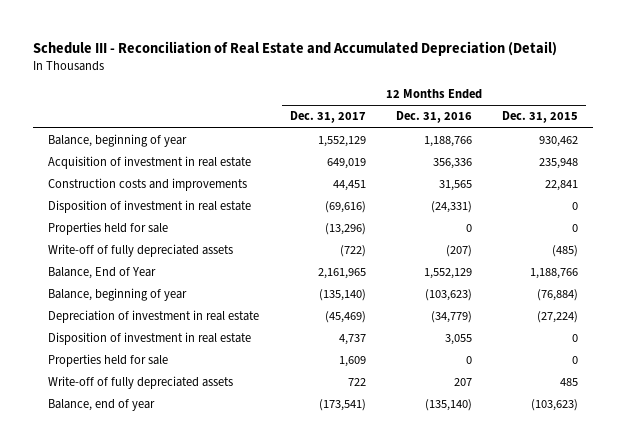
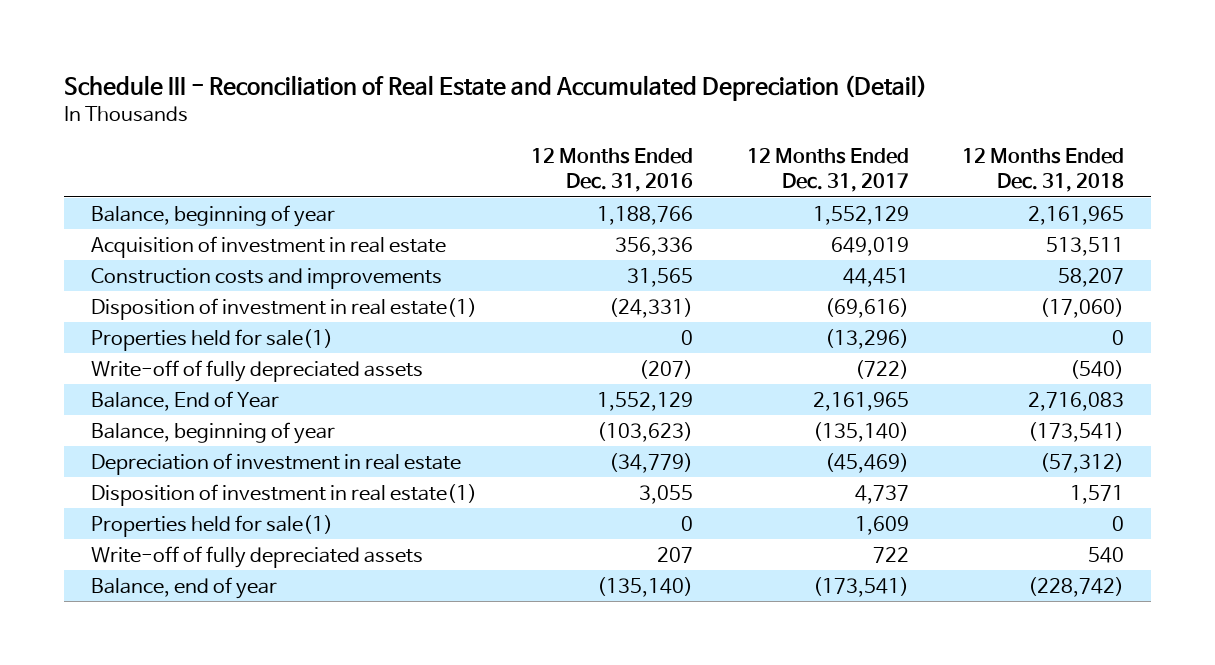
[502,111,579,124] Dec. 31, 2015 -> none
none -> [962,147,1125,193] 12 Months Ended Dec. 31, 2018
[48,200,252,214] Disposition of investment in real estate -> [91,297,478,320] Disposition of investment in real estate(1)
[48,222,169,236] Properties held for sale -> [91,328,334,351] Properties held for sale(1)
[48,332,252,346] Disposition of investment in real estate -> [91,483,478,506] Disposition of investment in real estate(1)
[48,354,169,368] Properties held for sale -> [91,514,334,537] Properties held for sale(1)

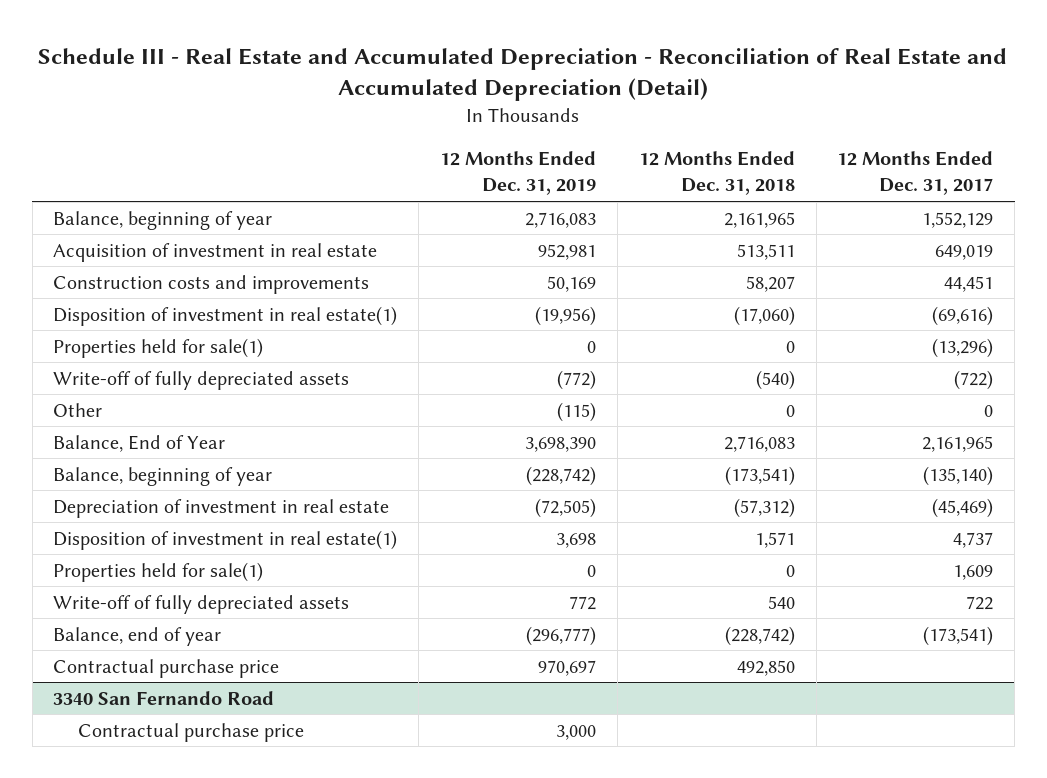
[64,75,928,102] Schedule III - Reconciliation of Real Estate and Accumulated Depreciation (Detail) -> [38,47,1008,101] Schedule III - Real Estate and Accumulated Depreciation - Reconciliation of Real Estate and Accumulated Depreciation (Detail)
[530,147,693,193] 12 Months Ended Dec. 31, 2016 -> none
none -> [440,151,597,196] 12 Months Ended Dec. 31, 2019
none -> [53,402,103,417] Other
none -> [53,658,280,678] Contractual purchase price
none -> [53,690,275,705] 3340 San Fernando Road
none -> [78,722,305,742] Contractual purchase price

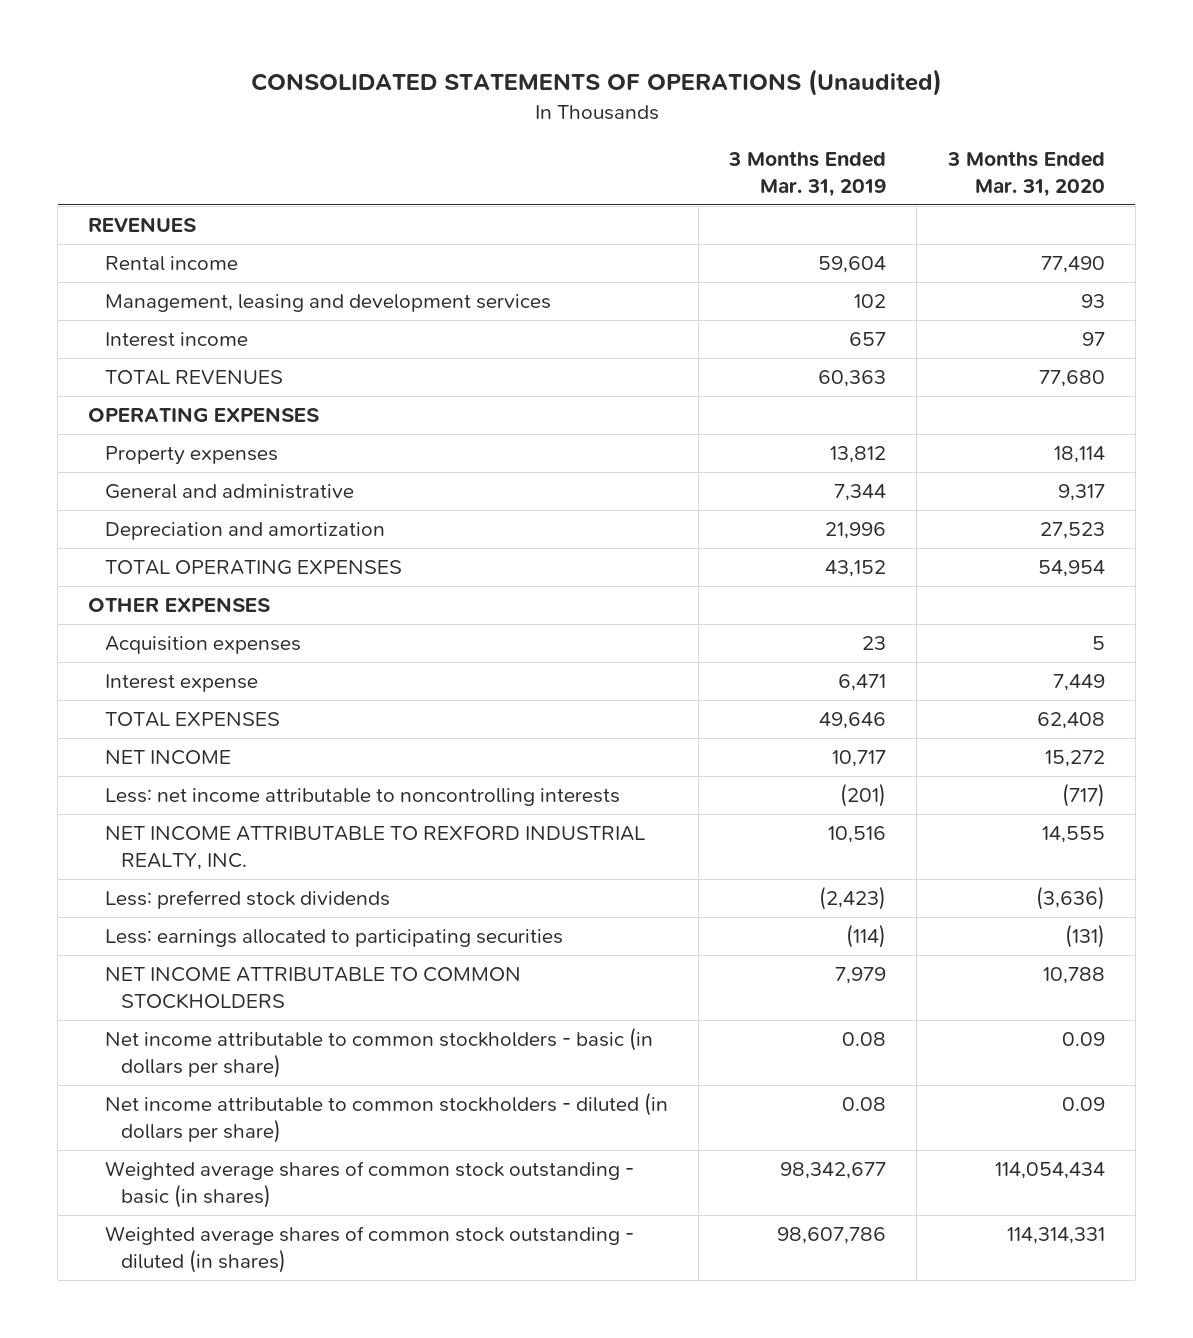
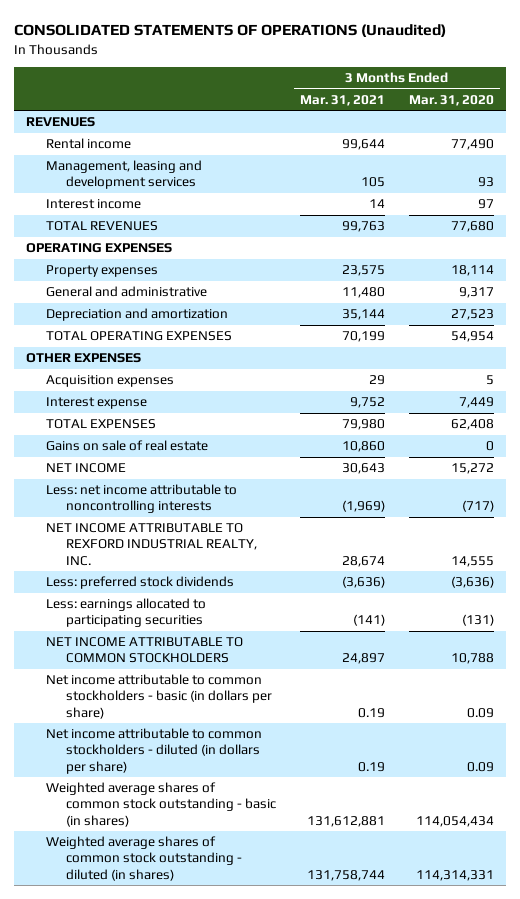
[728,151,887,197] 3 Months Ended Mar. 31, 2019 -> none
none -> [300,95,386,107] Mar. 31, 2021
none -> [46,440,209,452] Gains on sale of real estate

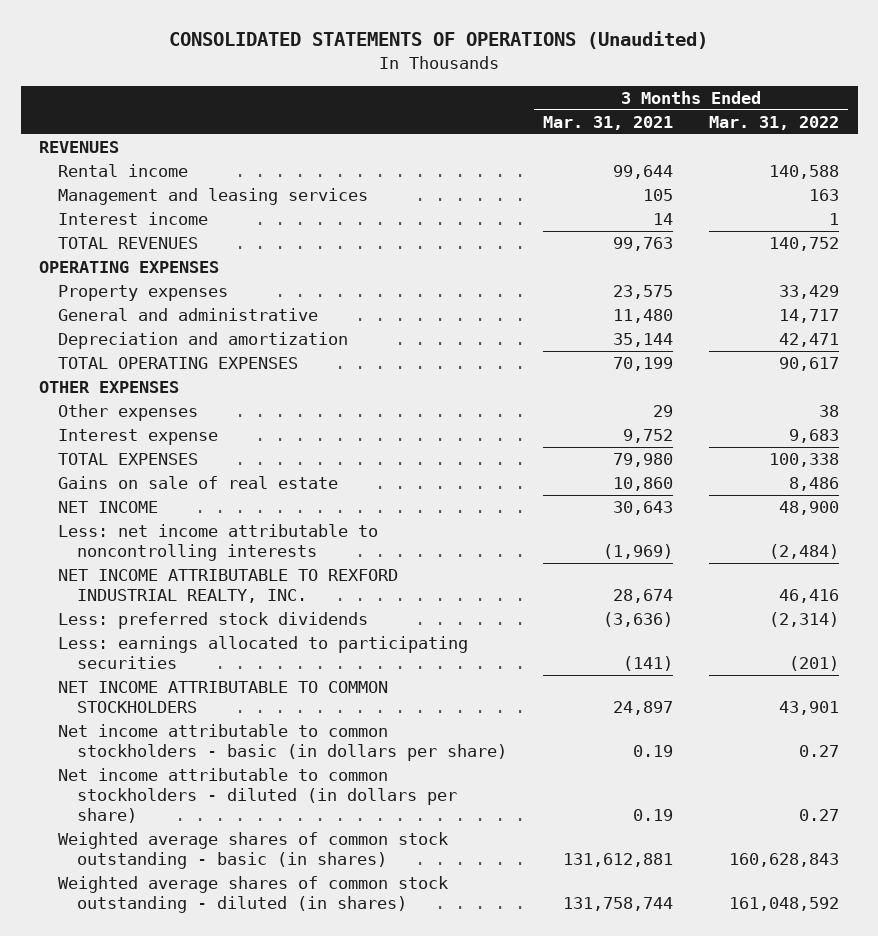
[409,95,495,107] Mar. 31, 2020 -> none
none -> [709,115,840,130] Mar. 31, 2022
[46,160,203,190] Management, leasing and development services -> [57,188,368,206] Management and leasing services
[46,375,175,388] Acquisition expenses -> none
none -> [57,404,198,422] Other expenses

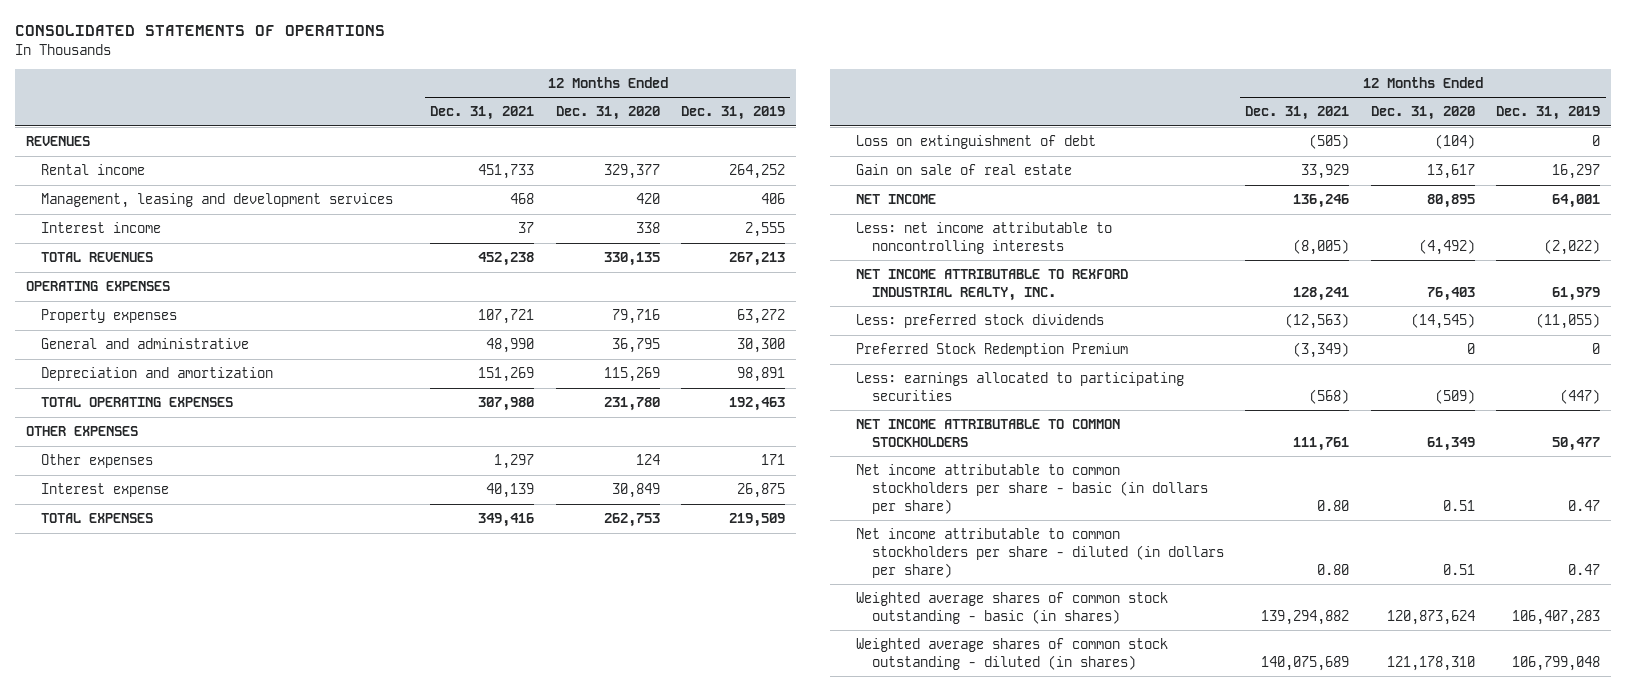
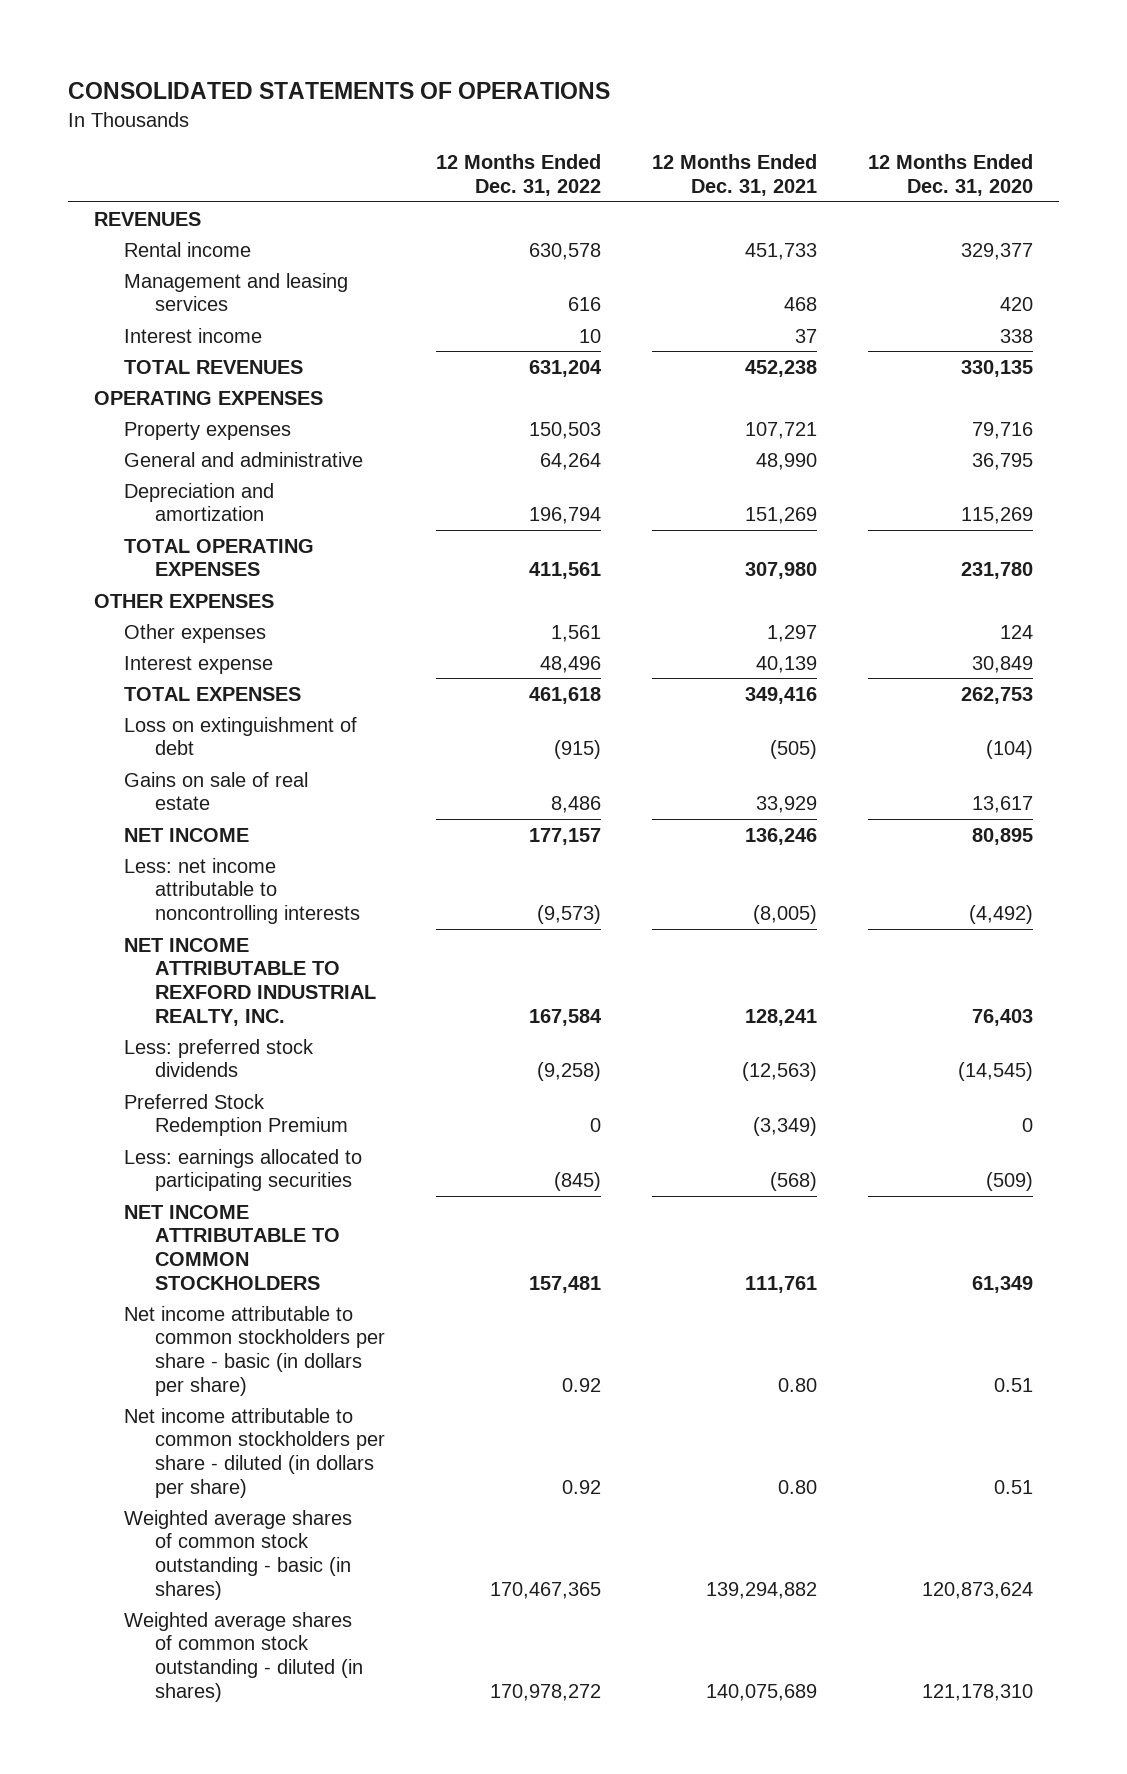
[681,106,786,121] Dec. 31, 2019 -> none
none -> [435,154,601,197] 12 Months Ended Dec. 31, 2022
[41,193,394,209] Management, leasing and development services -> [124,272,349,312] Management and leasing services
[856,164,1073,176] Gain on sale of real estate -> [124,771,309,811] Gains on sale of real estate

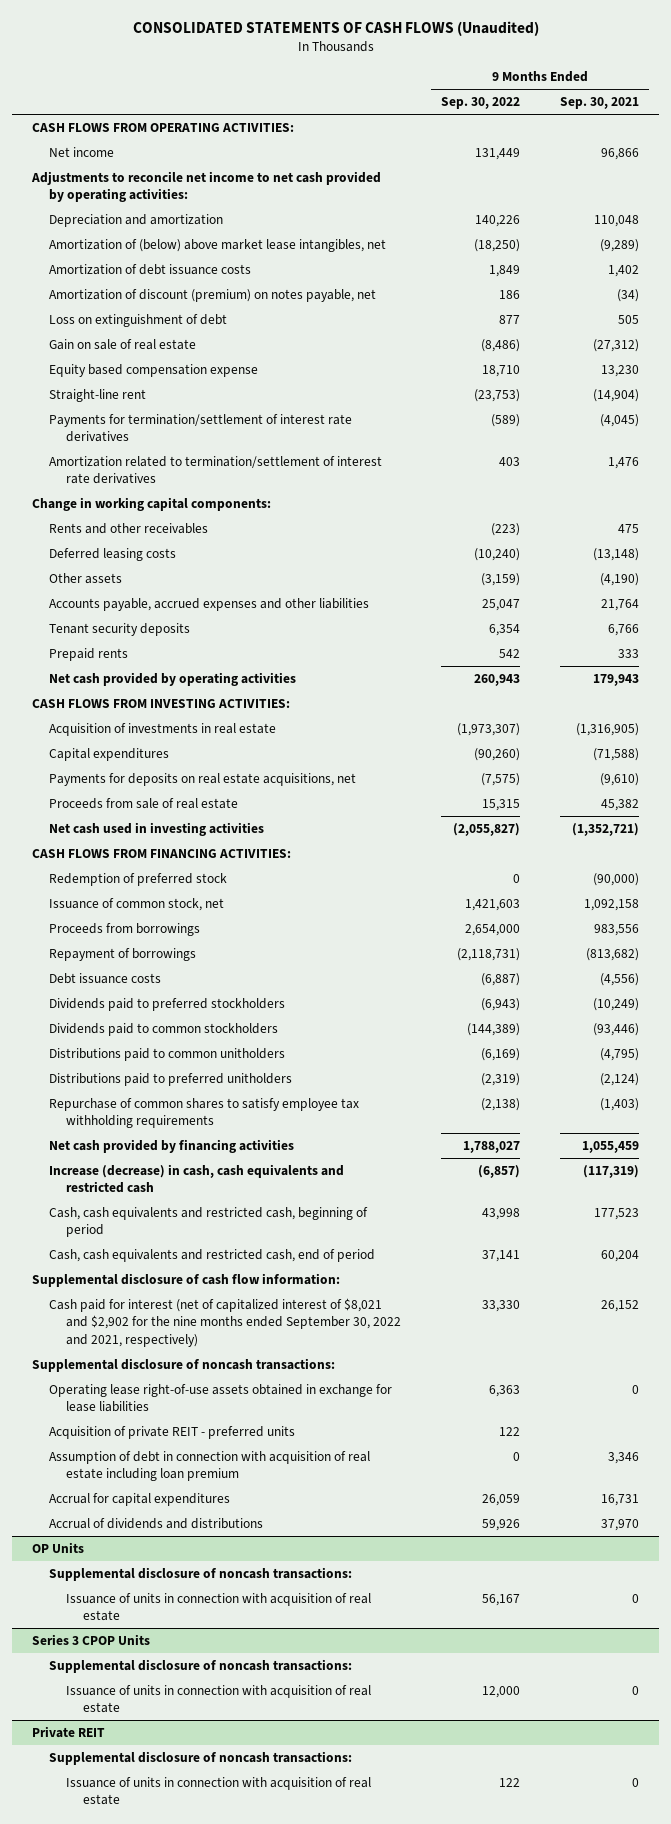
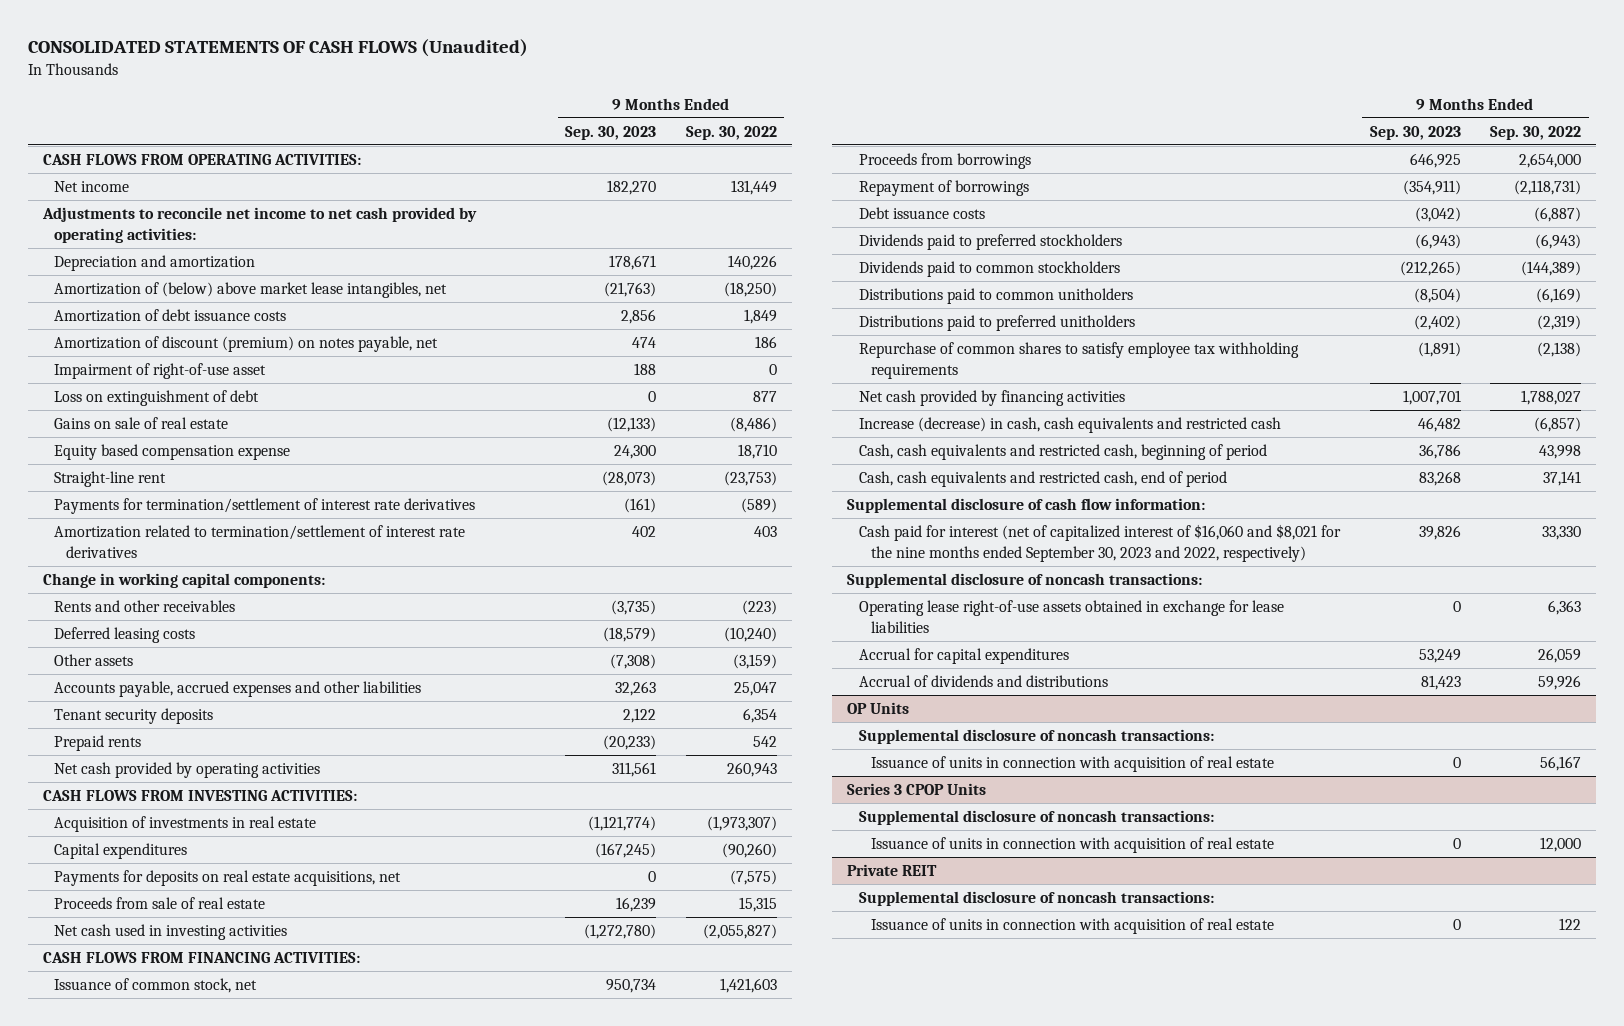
[560,97,640,110] Sep. 30, 2021 -> none
none -> [565,125,657,140] Sep. 30, 2023
none -> [54,363,267,380] Impairment of right-of-use asset
[48,338,196,350] Gain on sale of real estate -> [54,417,229,430] Gains on sale of real estate
[48,872,227,886] Redemption of preferred stock -> none
[48,1297,401,1347] Cash paid for interest (net of capitalized interest of $8,021 and $2,902 for the nine months ended September 30, 2022 and 2021, respectively) -> [858,524,1341,562] Cash paid for interest (net of capitalized interest of $16,060 and $8,021 for the nine months ended September 30, 2023 and 2022, respectively)
[48,1425,295,1439] Acquisition of private REIT - preferred units -> none
[48,1450,370,1482] Assumption of debt in connection with acquisition of real estate including loan premium -> none

